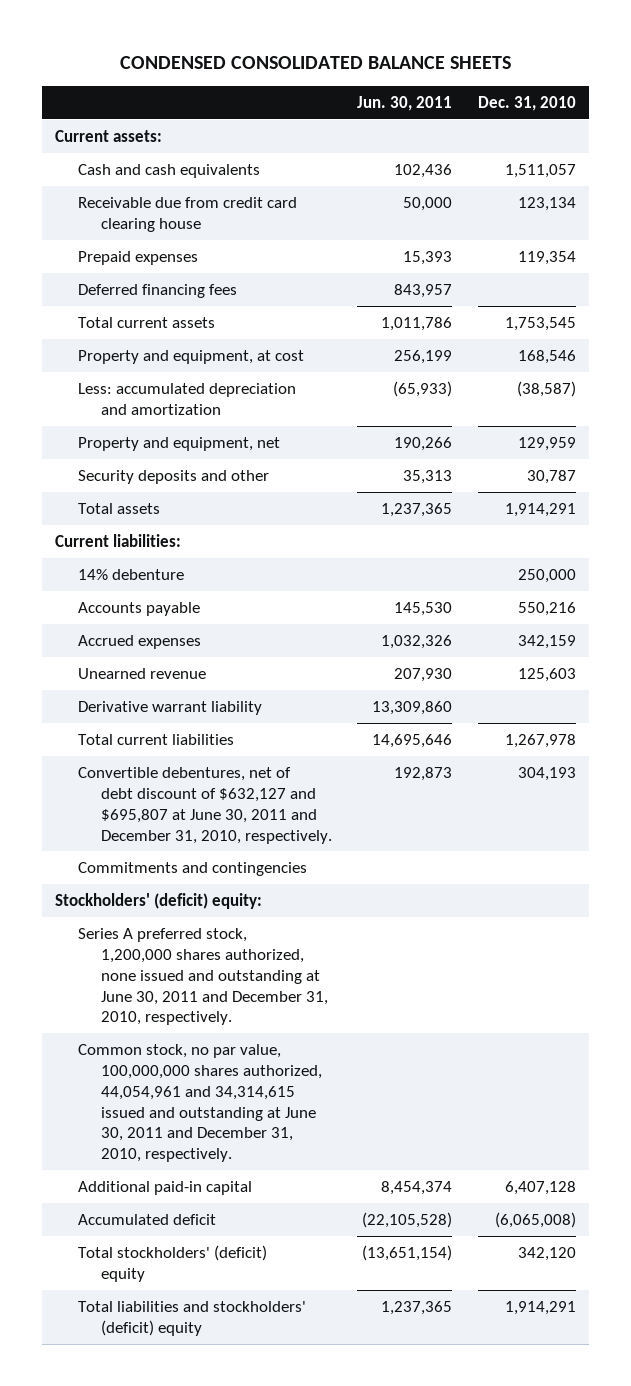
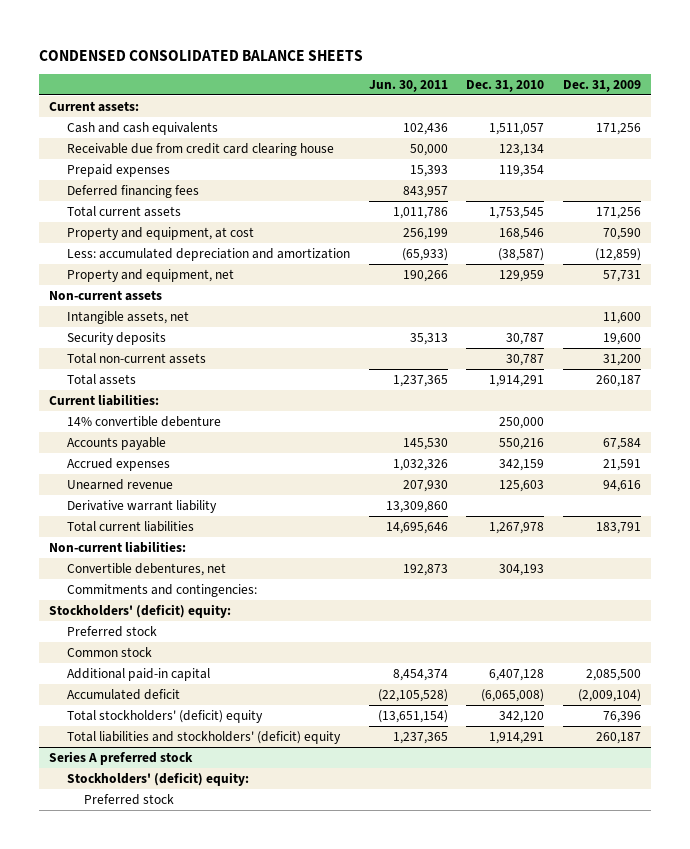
none -> [563,80,642,93] Dec. 31, 2009
none -> [48,289,162,301] Non-current assets
none -> [66,310,189,324] Intangible assets, net
[78,469,270,484] Security deposits and other -> [66,331,166,345] Security deposits
none -> [66,352,206,364] Total non-current assets
[78,568,185,580] 14% debenture -> [66,415,221,427] 14% convertible debenture
none -> [48,540,186,553] Non-current liabilities:
[78,766,332,844] Convertible debentures, net of debt discount of $632,127 and $695,807 at June 30, 2011 and December 31, 2010, respectively. -> [66,562,226,576] Convertible debentures, net
[78,861,308,876] Commitments and contingencies -> [66,583,257,597] Commitments and contingencies:
[78,927,328,1026] Series A preferred stock, 1,200,000 shares authorized, none issued and outstanding at June 30, 2011 and December 31, 2010, respectively. -> [66,625,157,637] Preferred stock
[78,1043,322,1163] Common stock, no par value, 100,000,000 shares authorized, 44,054,961 and 34,314,615 issued and outstanding at June 30, 2011 and December 31, 2010, respectively. -> [66,646,152,657] Common stock
none -> [48,750,193,765] Series A preferred stock
none -> [66,771,249,786] Stockholders' (deficit) equity:
none -> [84,793,175,805] Preferred stock

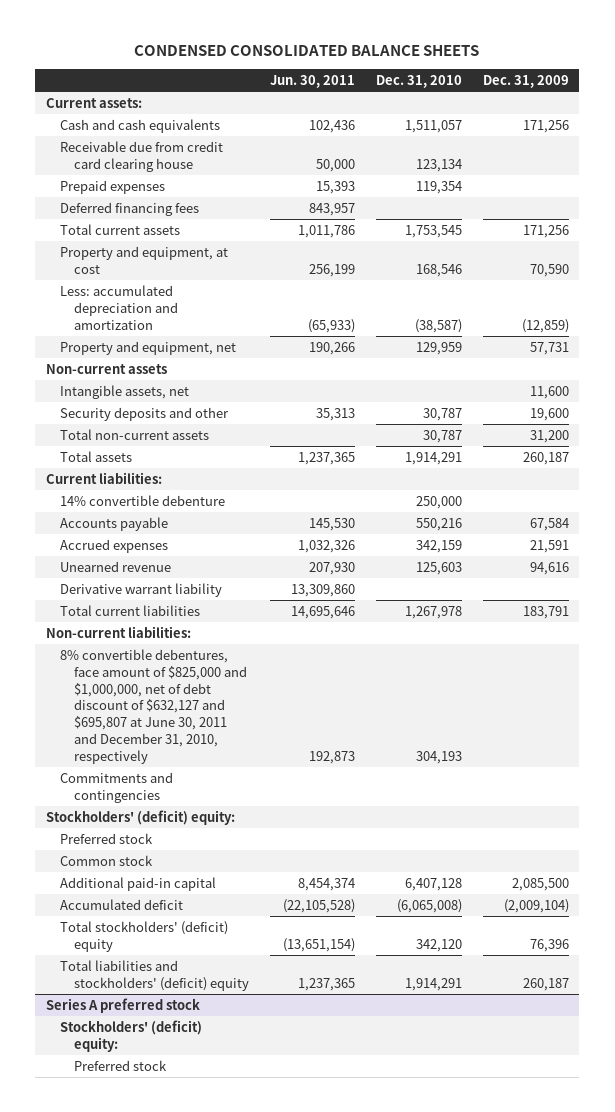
[66,331,166,345] Security deposits -> [59,406,229,421] Security deposits and other
[66,562,226,576] Convertible debentures, net -> [59,648,247,764] 8% convertible debentures, face amount of $825,000 and $1,000,000, net of debt discount of $632,127 and $695,807 at June 30, 2011 and December 31, 2010, respectively
[66,583,257,597] Commitments and contingencies: -> [59,771,173,803] Commitments and contingencies

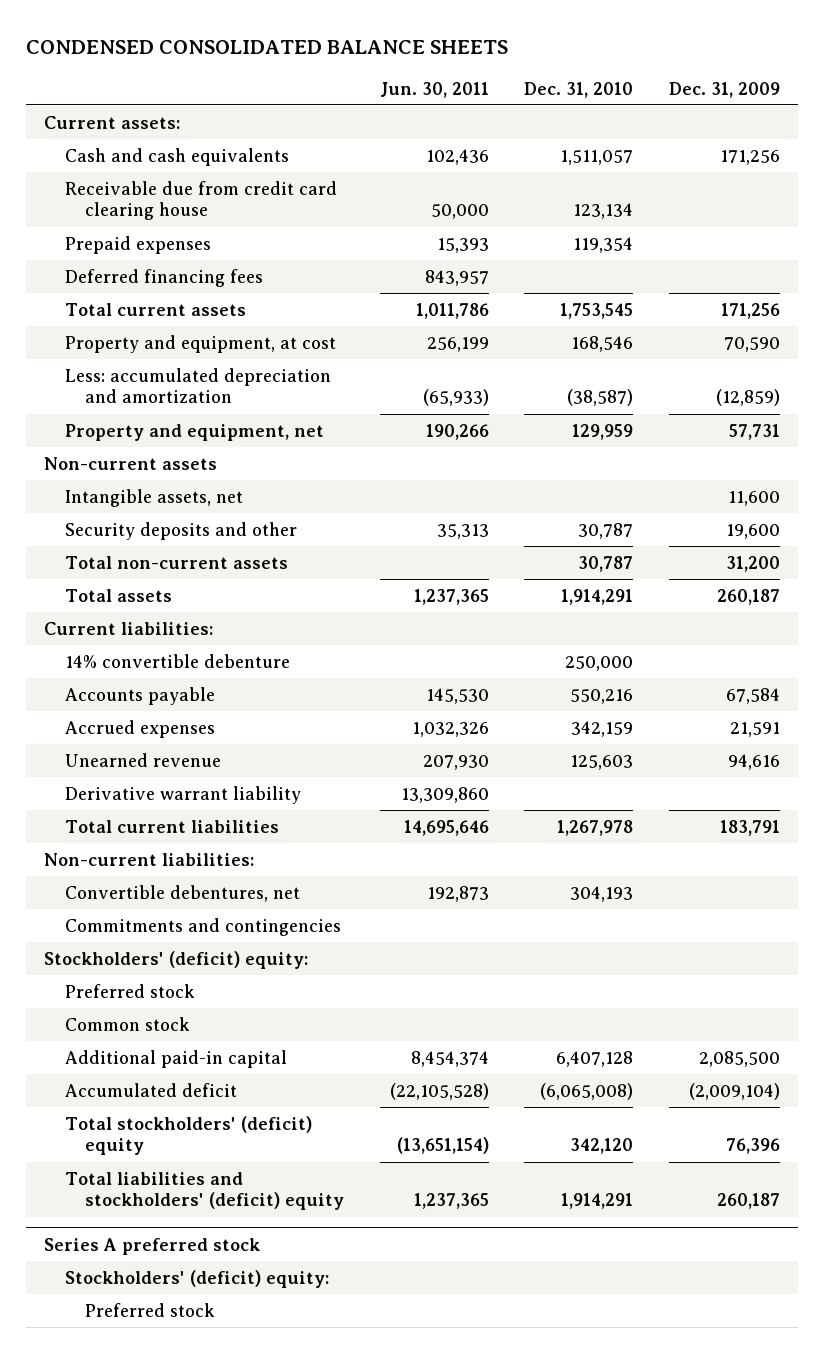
[59,648,247,764] 8% convertible debentures, face amount of $825,000 and $1,000,000, net of debt discount of $632,127 and $695,807 at June 30, 2011 and December 31, 2010, respectively -> [64,884,300,902] Convertible debentures, net

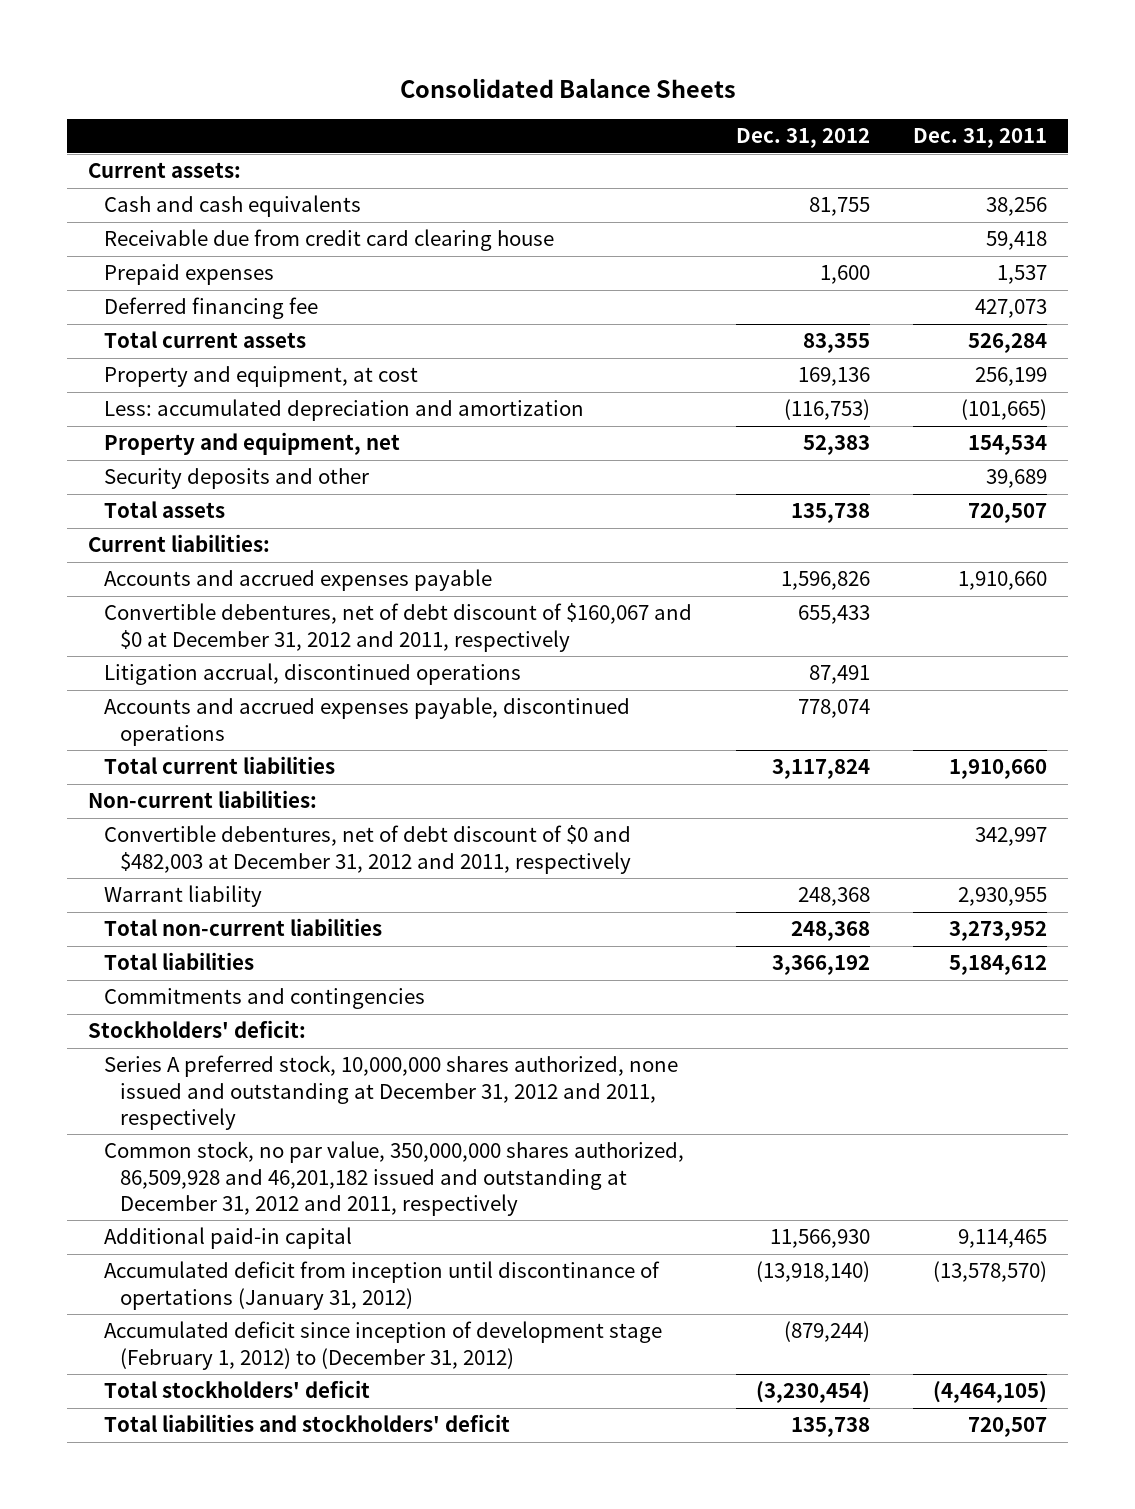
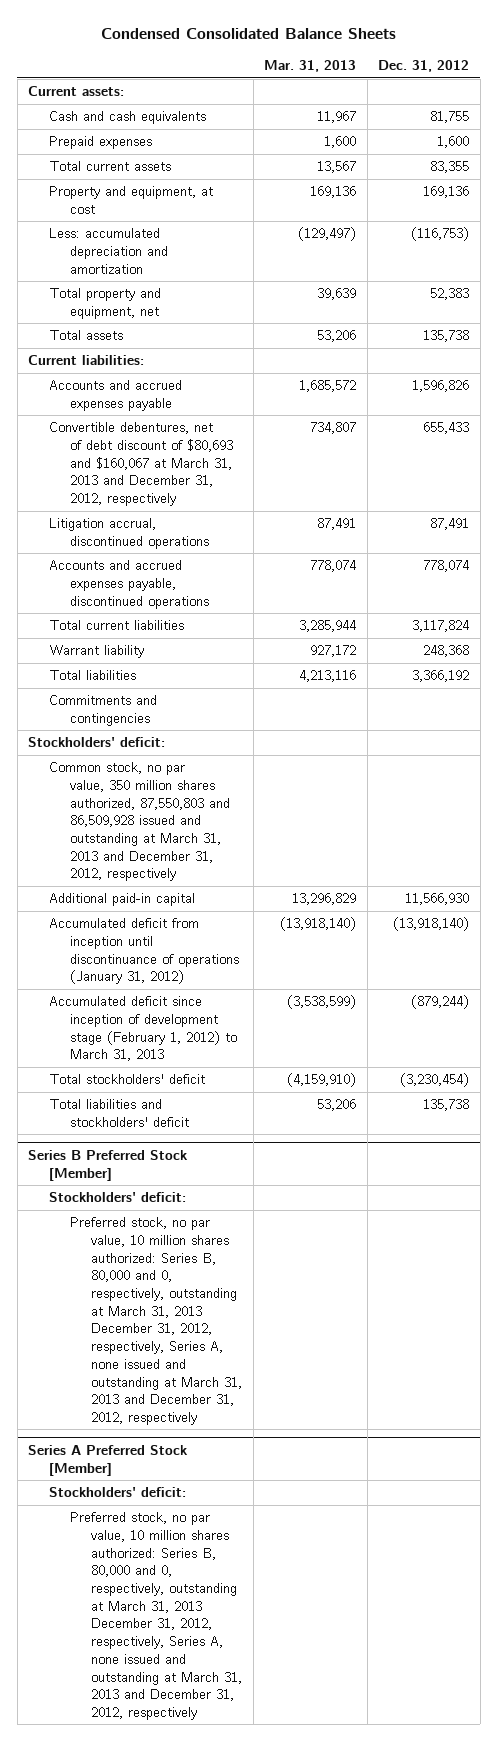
[399,78,736,99] Consolidated Balance Sheets -> [100,27,396,39] Condensed Consolidated Balance Sheets
[912,128,1047,149] Dec. 31, 2011 -> none
none -> [264,60,357,73] Mar. 31, 2013
[104,229,555,252] Receivable due from credit card clearing house -> none
[104,297,319,320] Deferred financing fee -> none
[104,468,370,490] Security deposits and other -> none
[104,432,401,456] Property and equipment, net -> [49,288,162,319] Total property and equipment, net
[104,603,693,652] Convertible debentures, net of debt discount of $160,067 and $0 at December 31, 2012 and 2011, respectively -> [49,422,234,506] Convertible debentures, net of debt discount of $80,693 and $160,067 at March 31, 2013 and December 31, 2012, respectively
[88,790,318,809] Non-current liabilities: -> none
[104,825,632,874] Convertible debentures, net of debt discount of $0 and $482,003 at December 31, 2012 and 2011, respectively -> none
[104,918,383,937] Total non-current liabilities -> none
[104,1055,679,1130] Series A preferred stock, 10,000,000 shares authorized, none issued and outstanding at December 31, 2012 and 2011, respectively -> none
[104,1141,685,1216] Common stock, no par value, 350,000,000 shares authorized, 86,509,928 and 46,201,182 issued and outstanding at December 31, 2012 and 2011, respectively -> [49,762,231,882] Common stock, no par value, 350 million shares authorized, 87,550,803 and 86,509,928 issued and outstanding at March 31, 2013 and December 31, 2012, respectively
[104,1261,661,1310] Accumulated deficit from inception until discontinance of opertations (January 31, 2012) -> [49,918,240,985] Accumulated deficit from inception until discontinuance of operations (January 31, 2012)
[104,1321,663,1370] Accumulated deficit since inception of development stage (February 1, 2012) to (December 31, 2012) -> [49,996,238,1062] Accumulated deficit since inception of development stage (February 1, 2012) to March 31, 2013
none -> [28,1150,189,1181] Series B Preferred Stock [Member]
none -> [49,1192,187,1203] Stockholders' deficit:
none -> [70,1217,243,1425] Preferred stock, no par value, 10 million shares authorized: Series B, 80,000 and 0, respectively, outstanding at March 31, 2013 December 31, 2012, respectively, Series A, none issued and outstanding at March 31, 2013 and December 31, 2012, respectively
none -> [28,1445,189,1476] Series A Preferred Stock [Member]
none -> [49,1487,187,1498] Stockholders' deficit:
none -> [70,1512,243,1720] Preferred stock, no par value, 10 million shares authorized: Series B, 80,000 and 0, respectively, outstanding at March 31, 2013 December 31, 2012, respectively, Series A, none issued and outstanding at March 31, 2013 and December 31, 2012, respectively

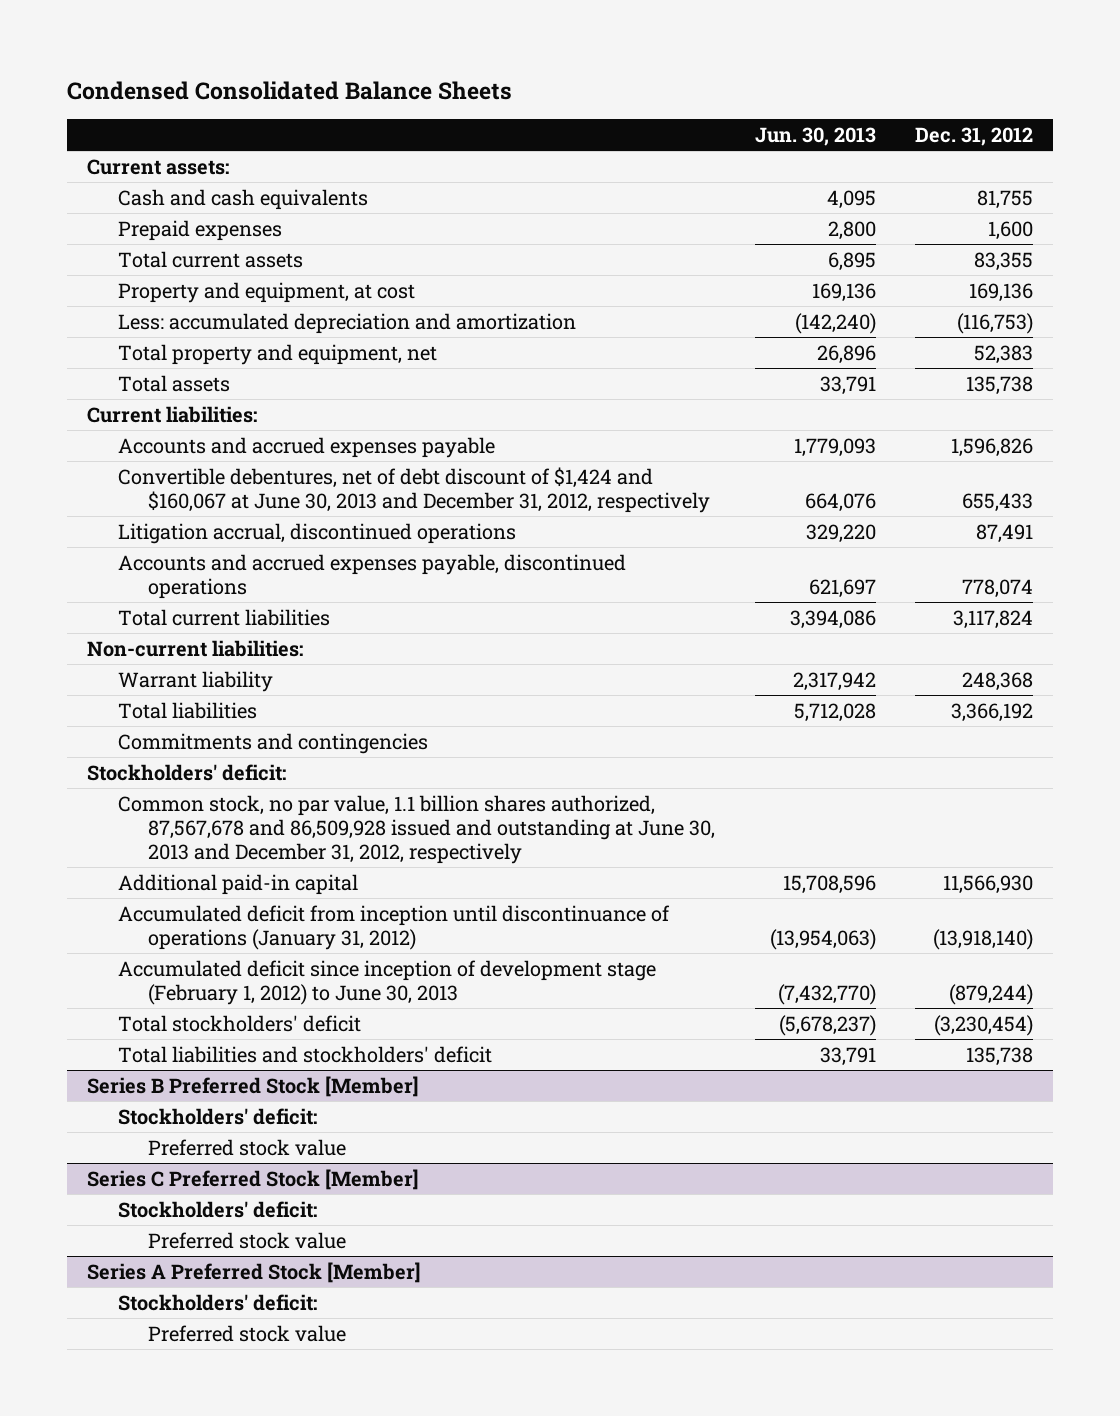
[264,60,357,73] Mar. 31, 2013 -> none
none -> [754,126,876,146] Jun. 30, 2013
[49,422,234,506] Convertible debentures, net of debt discount of $80,693 and $160,067 at March 31, 2013 and December 31, 2012, respectively -> [117,466,710,513] Convertible debentures, net of debt discount of $1,424 and $160,067 at June 30, 2013 and December 31, 2012, respectively
none -> [87,639,304,657] Non-current liabilities:
[49,762,231,882] Common stock, no par value, 350 million shares authorized, 87,550,803 and 86,509,928 issued and outstanding at March 31, 2013 and December 31, 2012, respectively -> [117,794,715,864] Common stock, no par value, 1.1 billion shares authorized, 87,567,678 and 86,509,928 issued and outstanding at June 30, 2013 and December 31, 2012, respectively
[49,996,238,1062] Accumulated deficit since inception of development stage (February 1, 2012) to March 31, 2013 -> [117,959,656,1005] Accumulated deficit since inception of development stage (February 1, 2012) to June 30, 2013
[70,1217,243,1425] Preferred stock, no par value, 10 million shares authorized: Series B, 80,000 and 0, respectively, outstanding at March 31, 2013 December 31, 2012, respectively, Series A, none issued and outstanding at March 31, 2013 and December 31, 2012, respectively -> [147,1138,346,1156] Preferred stock value
none -> [87,1168,420,1190] Series C Preferred Stock [Member]
none -> [117,1200,317,1218] Stockholders' deficit:
none -> [147,1231,346,1249] Preferred stock value
[70,1512,243,1720] Preferred stock, no par value, 10 million shares authorized: Series B, 80,000 and 0, respectively, outstanding at March 31, 2013 December 31, 2012, respectively, Series A, none issued and outstanding at March 31, 2013 and December 31, 2012, respectively -> [147,1324,346,1342] Preferred stock value

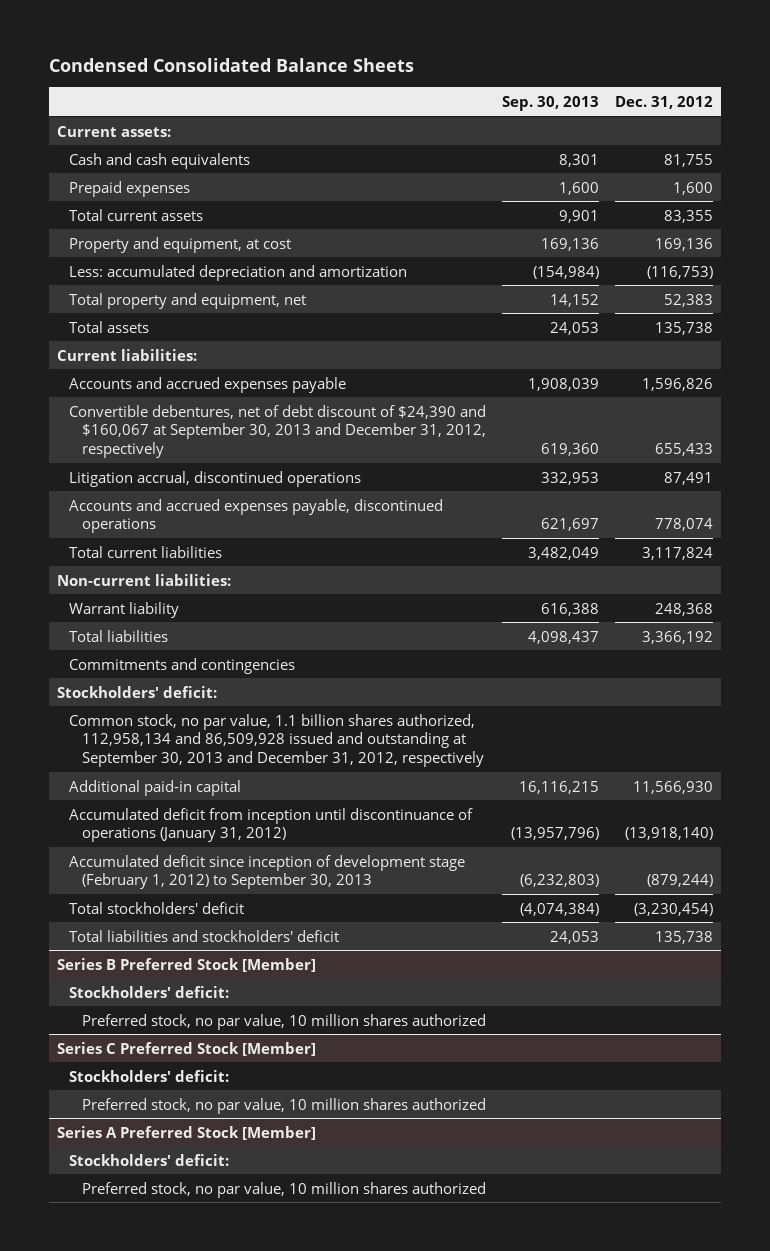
[754,126,876,146] Jun. 30, 2013 -> none
none -> [502,95,600,111] Sep. 30, 2013
[117,466,710,513] Convertible debentures, net of debt discount of $1,424 and $160,067 at June 30, 2013 and December 31, 2012, respectively -> [69,404,487,458] Convertible debentures, net of debt discount of $24,390 and $160,067 at September 30, 2013 and December 31, 2012, respectively
[117,794,715,864] Common stock, no par value, 1.1 billion shares authorized, 87,567,678 and 86,509,928 issued and outstanding at June 30, 2013 and December 31, 2012, respectively -> [69,713,484,767] Common stock, no par value, 1.1 billion shares authorized, 112,958,134 and 86,509,928 issued and outstanding at September 30, 2013 and December 31, 2012, respectively
[117,959,656,1005] Accumulated deficit since inception of development stage (February 1, 2012) to June 30, 2013 -> [69,854,466,890] Accumulated deficit since inception of development stage (February 1, 2012) to September 30, 2013
[147,1138,346,1156] Preferred stock value -> [81,1013,486,1030] Preferred stock, no par value, 10 million shares authorized
[147,1231,346,1249] Preferred stock value -> [81,1097,486,1114] Preferred stock, no par value, 10 million shares authorized
[147,1324,346,1342] Preferred stock value -> [81,1181,486,1198] Preferred stock, no par value, 10 million shares authorized

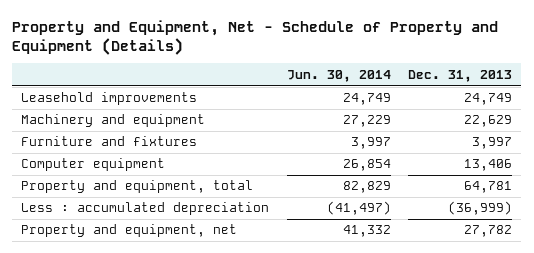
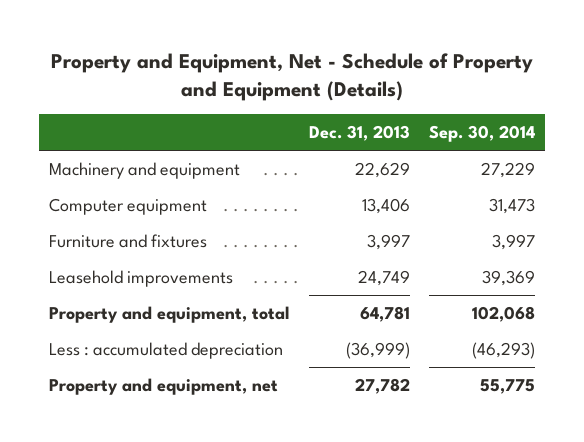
[286,69,391,82] Jun. 30, 2014 -> none
none -> [428,125,535,143] Sep. 30, 2014
[21,136,198,147] Furniture and fixtures -> [49,234,208,249] Furniture and fixtures
[21,92,198,106] Leasehold improvements -> [49,270,234,288] Leasehold improvements

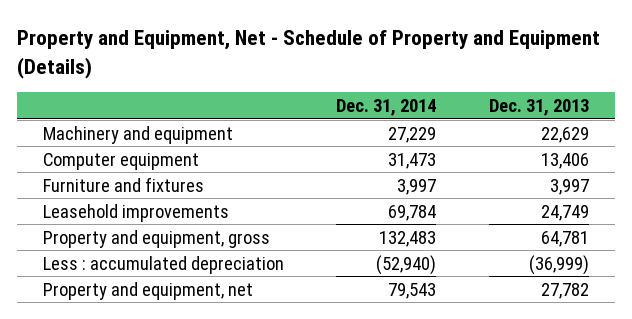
[428,125,535,143] Sep. 30, 2014 -> none
none -> [336,99,437,117] Dec. 31, 2014
[49,306,290,324] Property and equipment, total -> [43,229,271,248] Property and equipment, gross

